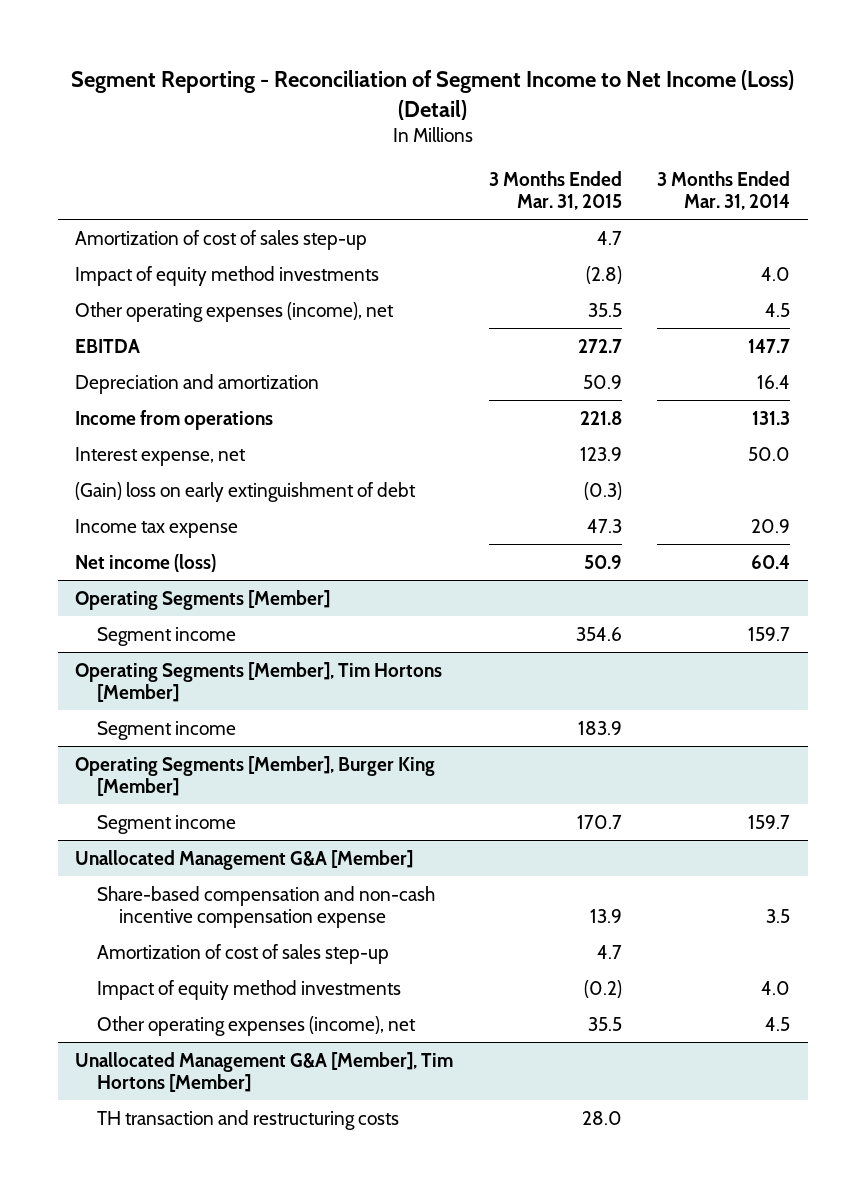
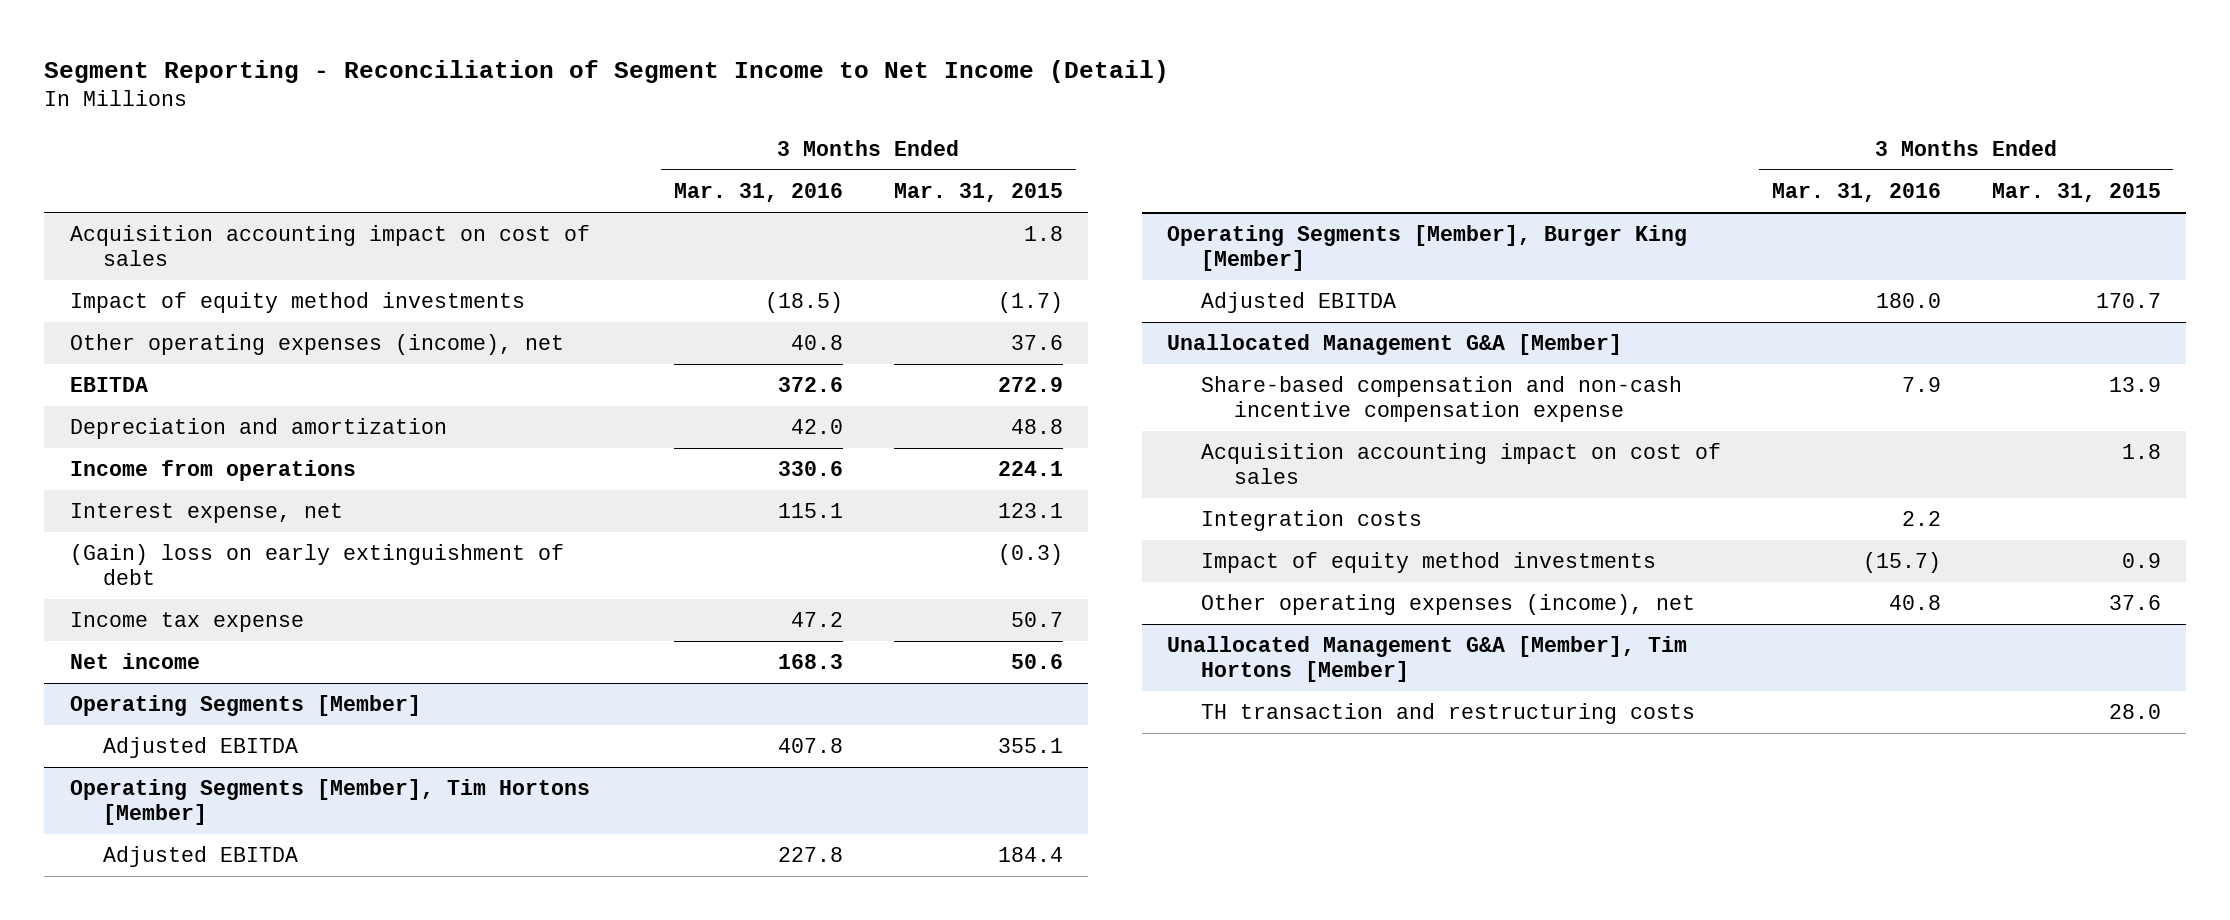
[70,70,794,120] Segment Reporting - Reconciliation of Segment Income to Net Income (Loss) (Detail) -> [44,59,1170,83] Segment Reporting - Reconciliation of Segment Income to Net Income (Detail)
[657,170,791,211] 3 Months Ended Mar. 31, 2014 -> none
none -> [673,183,843,203] Mar. 31, 2016
[75,229,368,250] Amortization of cost of sales step-up -> none
none -> [69,225,590,267] Acquisition accounting impact on cost of sales
[585,265,622,284] (2.8) -> [997,292,1063,314] (1.7)
[587,302,622,317] 35.5 -> [1010,335,1063,351] 37.6
[577,338,622,353] 272.7 -> [997,377,1063,393] 272.9
[582,374,622,389] 50.9 -> [1010,419,1063,435] 48.8
[579,410,622,425] 221.8 -> [997,461,1063,477] 224.1
[579,446,622,461] 123.9 -> [997,503,1063,519] 123.1
[586,518,622,533] 47.3 -> [1010,612,1063,628] 50.7
[75,553,217,572] Net income (loss) -> [69,653,200,670] Net income
[583,554,622,569] 50.9 -> [1010,654,1063,670] 50.6
[97,626,237,646] Segment income -> none
none -> [102,737,298,759] Adjusted EBITDA
[97,720,237,740] Segment income -> none
none -> [102,846,298,868] Adjusted EBITDA
[97,814,237,834] Segment income -> [1200,292,1396,314] Adjusted EBITDA
[97,943,390,964] Amortization of cost of sales step-up -> none
none -> [1200,443,1721,485] Acquisition accounting impact on cost of sales
none -> [1200,510,1422,532] Integration costs
[583,979,622,998] (0.2) -> [2121,553,2161,569] 0.9
[587,1016,622,1031] 35.5 -> [2108,595,2161,611] 37.6

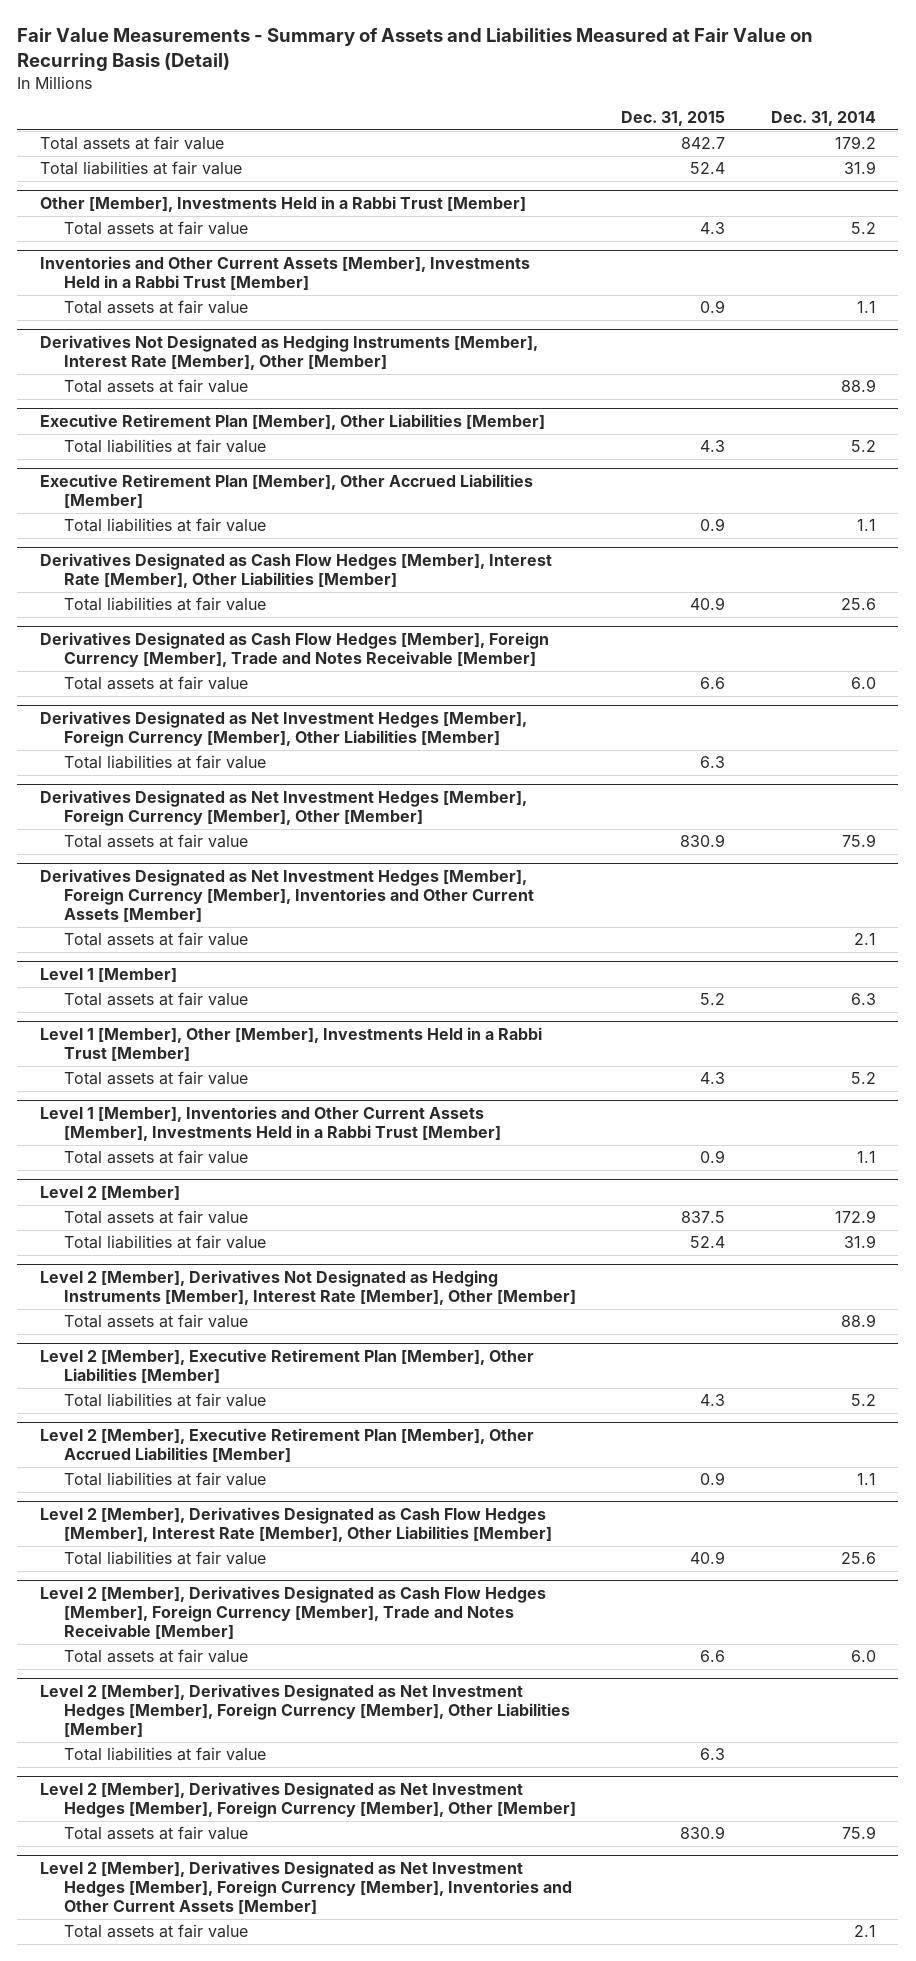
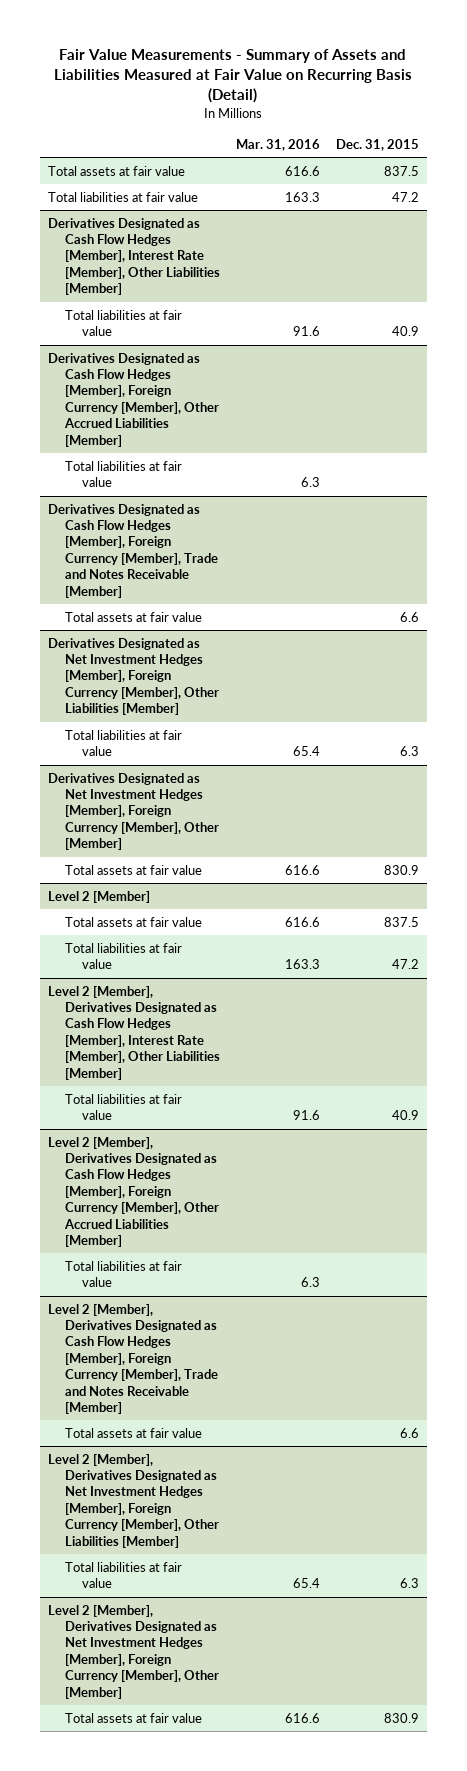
[770,111,876,127] Dec. 31, 2014 -> none
none -> [235,138,320,151] Mar. 31, 2016
[40,195,527,212] Other [Member], Investments Held in a Rabbi Trust [Member] -> none
[63,221,248,236] Total assets at fair value -> none
[40,255,531,290] Inventories and Other Current Assets [Member], Investments Held in a Rabbi Trust [Member] -> none
[63,300,248,315] Total assets at fair value -> none
[40,334,539,370] Derivatives Not Designated as Hedging Instruments [Member], Interest Rate [Member], Other [Member] -> none
[63,379,248,394] Total assets at fair value -> none
[40,413,546,430] Executive Retirement Plan [Member], Other Liabilities [Member] -> none
[63,439,266,454] Total liabilities at fair value -> none
[40,473,534,508] Executive Retirement Plan [Member], Other Accrued Liabilities [Member] -> none
[63,518,266,533] Total liabilities at fair value -> none
[681,137,726,150] 842.7 -> [383,165,419,176] 837.5
[690,162,726,175] 52.4 -> [391,191,419,202] 47.2
none -> [47,352,219,447] Derivatives Designated as Cash Flow Hedges [Member], Foreign Currency [Member], Other Accrued Liabilities [Member]
none -> [64,460,182,488] Total liabilities at fair value
[40,868,534,923] Derivatives Designated as Net Investment Hedges [Member], Foreign Currency [Member], Inventories and Other Current Assets [Member] -> none
[63,932,248,947] Total assets at fair value -> none
[40,967,178,982] Level 1 [Member] -> none
[63,992,248,1007] Total assets at fair value -> none
[40,1026,543,1061] Level 1 [Member], Other [Member], Investments Held in a Rabbi Trust [Member] -> none
[63,1071,248,1086] Total assets at fair value -> none
[40,1105,501,1141] Level 1 [Member], Inventories and Other Current Assets [Member], Investments Held in a Rabbi Trust [Member] -> none
[63,1150,248,1165] Total assets at fair value -> none
[40,1269,576,1305] Level 2 [Member], Derivatives Not Designated as Hedging Instruments [Member], Interest Rate [Member], Other [Member] -> none
[63,1314,248,1329] Total assets at fair value -> none
[40,1348,535,1383] Level 2 [Member], Executive Retirement Plan [Member], Other Liabilities [Member] -> none
[63,1393,266,1408] Total liabilities at fair value -> none
[40,1427,535,1462] Level 2 [Member], Executive Retirement Plan [Member], Other Accrued Liabilities [Member] -> none
[63,1472,266,1487] Total liabilities at fair value -> none
[690,1236,726,1249] 52.4 -> [391,959,419,970] 47.2
none -> [47,1136,219,1247] Level 2 [Member], Derivatives Designated as Cash Flow Hedges [Member], Foreign Currency [Member], Other Accrued Liabilities [Member]
none -> [64,1260,182,1288] Total liabilities at fair value
[40,1860,572,1915] Level 2 [Member], Derivatives Designated as Net Investment Hedges [Member], Foreign Currency [Member], Inventories and Other Current Assets [Member] -> none
[63,1924,248,1939] Total assets at fair value -> none

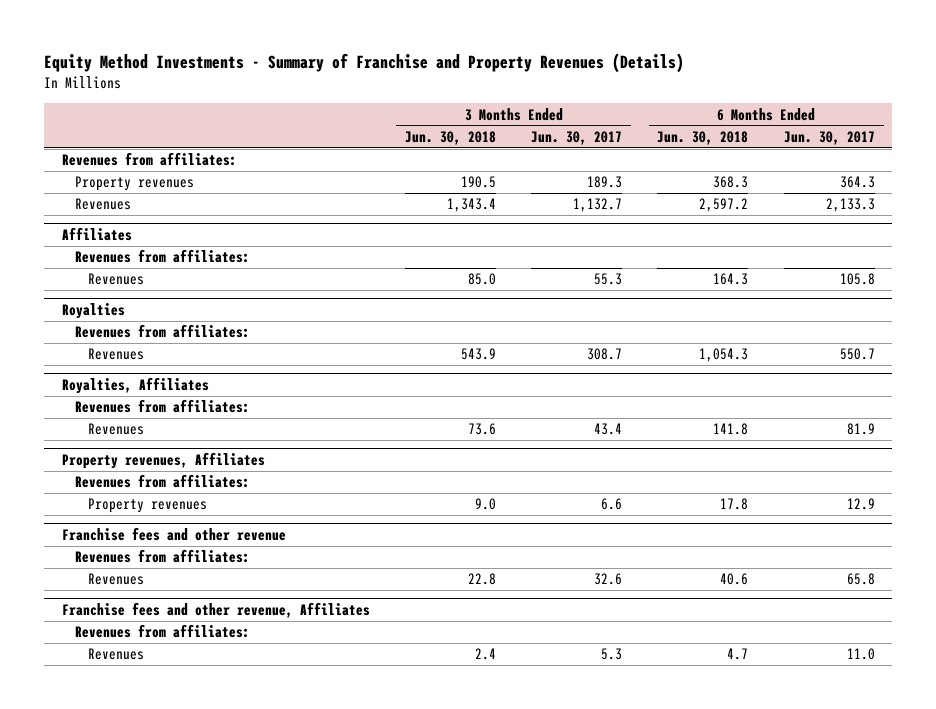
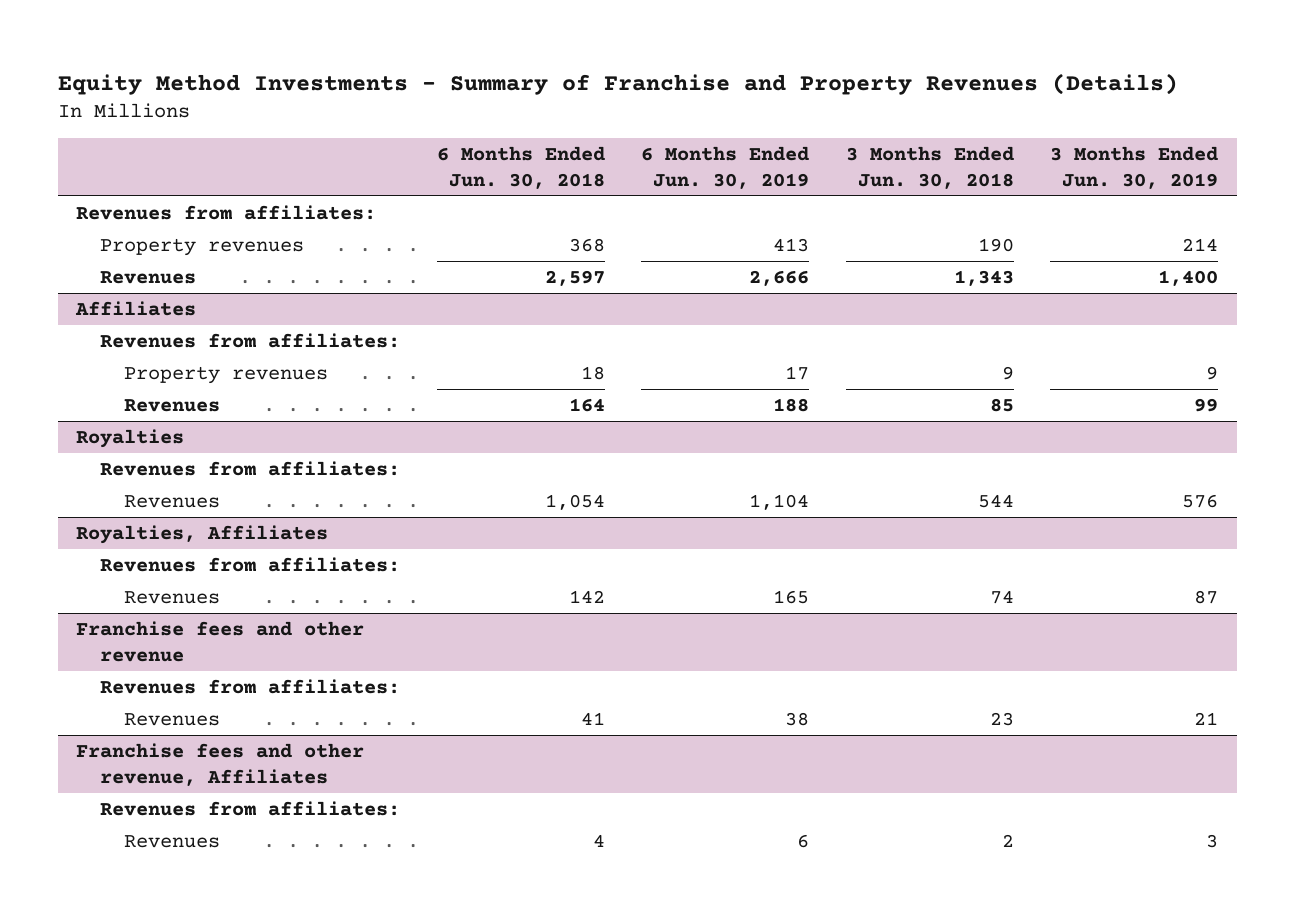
[531,131,623,146] Jun. 30, 2017 -> none
[783,131,875,146] Jun. 30, 2017 -> none
none -> [641,145,810,189] 6 Months Ended Jun. 30, 2019
none -> [1050,145,1219,189] 3 Months Ended Jun. 30, 2019
[460,176,496,189] 190.5 -> [977,237,1014,252] 190
[713,176,749,189] 368.3 -> [568,237,605,252] 368
[446,198,496,213] 1,343.4 -> [953,269,1014,286] 1,343
[699,198,749,213] 2,597.2 -> [544,269,605,286] 2,597
none -> [124,365,329,384] Property revenues
[467,273,496,286] 85.0 -> [989,397,1014,412] 85
[713,273,749,286] 164.3 -> [568,397,605,412] 164
[460,348,496,361] 543.9 -> [977,493,1014,508] 544
[699,348,749,363] 1,054.3 -> [544,493,605,510] 1,054
[61,452,265,470] Property revenues, Affiliates -> none
[74,474,250,489] Revenues from affiliates: -> none
[88,498,208,514] Property revenues -> none
[467,423,496,436] 73.6 -> [989,589,1014,604] 74
[713,423,749,436] 141.8 -> [568,589,605,603] 142
[467,573,496,586] 22.8 -> [989,711,1014,726] 23
[720,573,749,586] 40.6 -> [580,711,605,725] 41
[474,648,496,661] 2.4 -> [1001,833,1014,847] 2
[727,648,749,661] 4.7 -> [592,833,605,847] 4

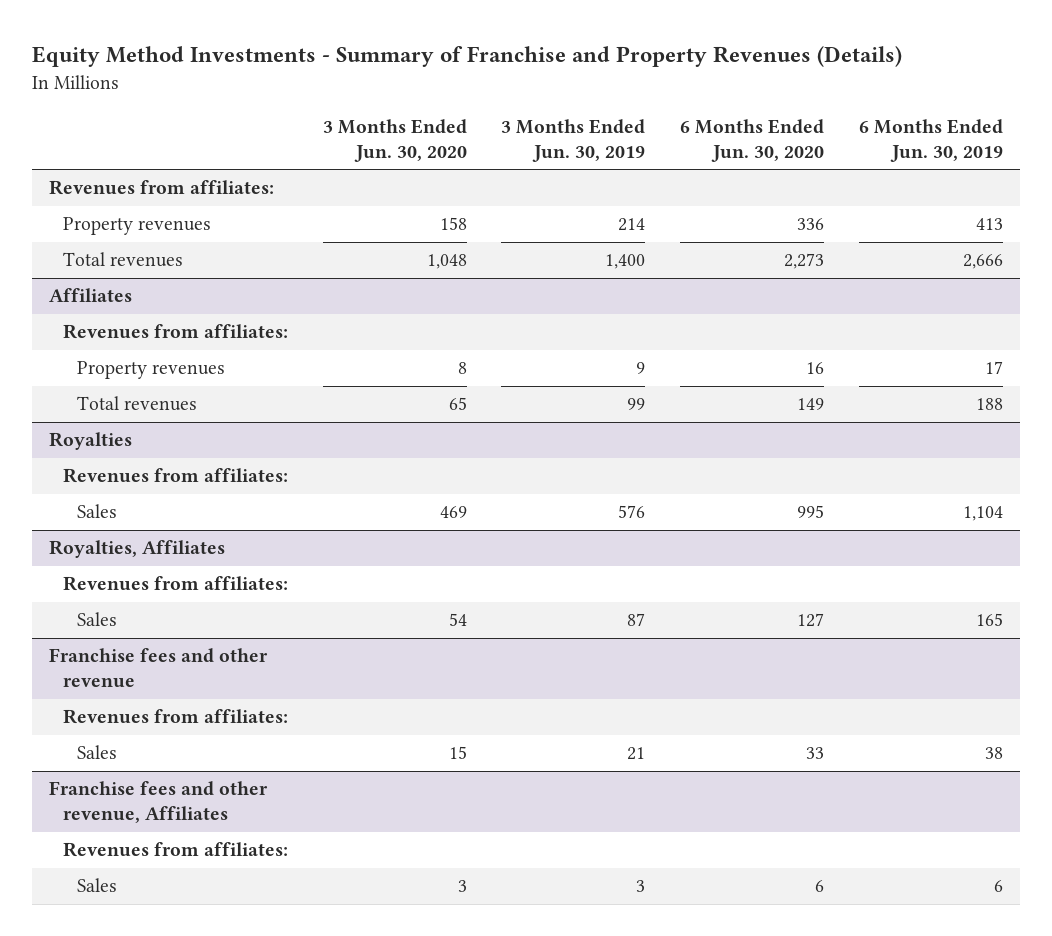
[436,145,605,189] 6 Months Ended Jun. 30, 2018 -> none
[845,145,1014,189] 3 Months Ended Jun. 30, 2018 -> none
none -> [322,119,467,162] 3 Months Ended Jun. 30, 2020
none -> [680,119,825,162] 6 Months Ended Jun. 30, 2020
[100,270,197,284] Revenues -> [63,252,184,268] Total revenues
[124,398,221,412] Revenues -> [77,396,198,412] Total revenues
[124,494,221,508] Revenues -> [77,504,118,519] Sales
[124,590,221,604] Revenues -> [77,612,118,627] Sales
[124,712,221,726] Revenues -> [77,745,118,760] Sales
[124,834,221,848] Revenues -> [77,878,118,893] Sales

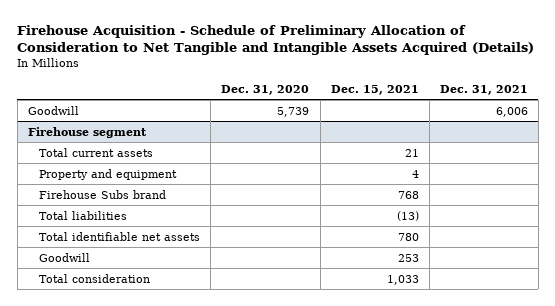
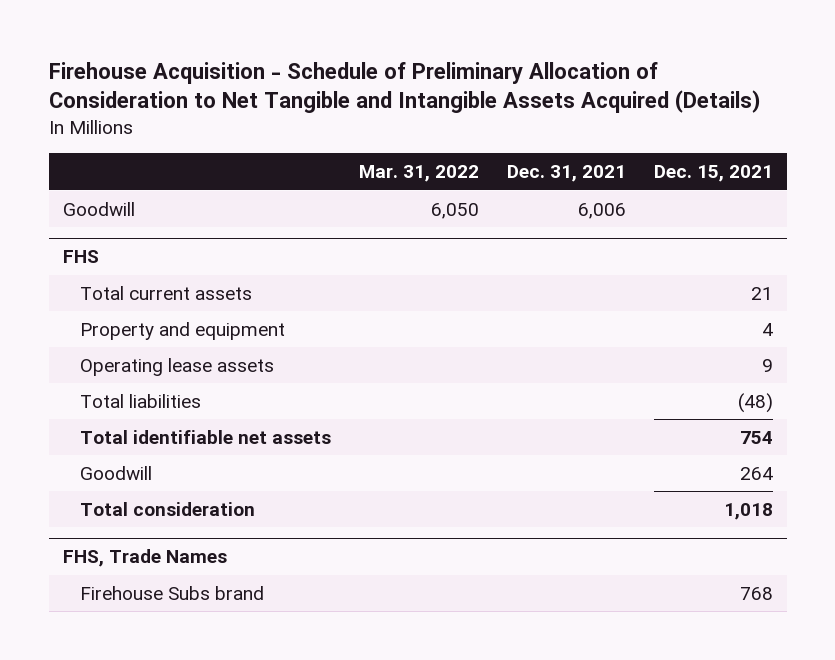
[221,84,310,95] Dec. 31, 2020 -> none
none -> [359,165,480,183] Mar. 31, 2022
[27,126,147,138] Firehouse segment -> [62,250,99,264] FHS
none -> [80,357,275,376] Operating lease assets
none -> [80,393,202,408] Total liabilities
none -> [80,429,332,444] Total identifiable net assets
none -> [80,465,153,480] Goodwill
none -> [80,501,256,516] Total consideration
none -> [62,549,227,568] FHS, Trade Names
[39,210,128,220] Total liabilities -> none
[39,231,201,241] Total identifiable net assets -> none
[39,252,91,262] Goodwill -> none
[39,273,151,283] Total consideration -> none

